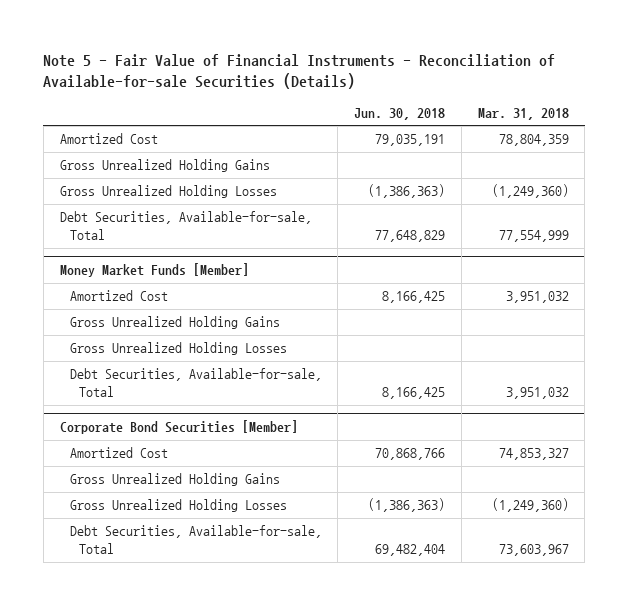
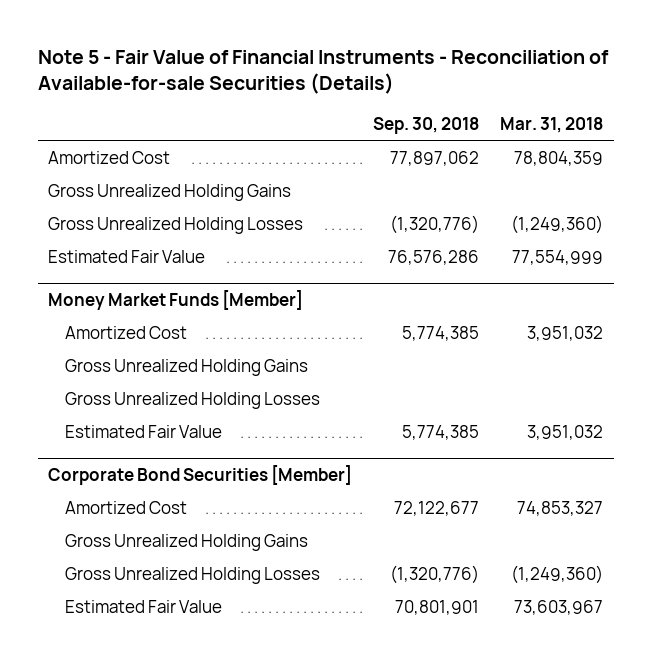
[354,107,446,120] Jun. 30, 2018 -> none
none -> [373,116,480,134] Sep. 30, 2018
[59,211,312,241] Debt Securities, Available-for-sale, Total -> [48,249,206,263] Estimated Fair Value
[69,368,322,398] Debt Securities, Available-for-sale, Total -> [65,424,223,438] Estimated Fair Value
[69,525,322,555] Debt Securities, Available-for-sale, Total -> [65,599,223,613] Estimated Fair Value

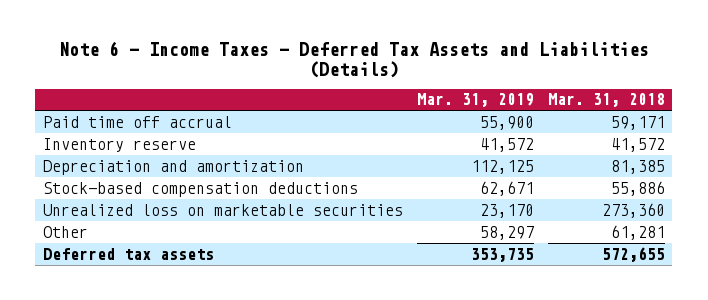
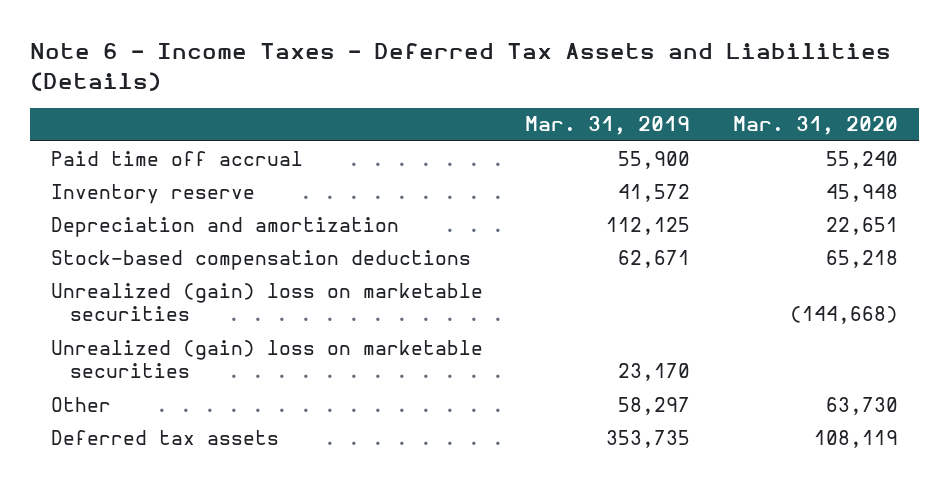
[548,93,666,108] Mar. 31, 2018 -> none
none -> [732,116,898,136] Mar. 31, 2020
none -> [51,282,484,322] Unrealized (gain) loss on marketable securities
[42,203,403,216] Unrealized loss on marketable securities -> [51,339,484,379] Unrealized (gain) loss on marketable securities

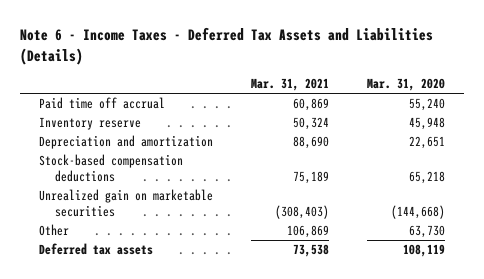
[525,116,691,136] Mar. 31, 2019 -> none
none -> [251,78,330,92] Mar. 31, 2021
[51,339,484,379] Unrealized (gain) loss on marketable securities -> none
[51,282,484,322] Unrealized (gain) loss on marketable securities -> [38,189,213,217] Unrealized gain on marketable securities

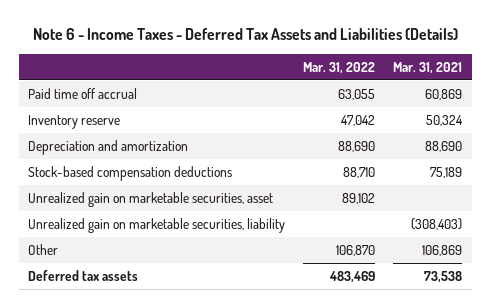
[367,78,446,92] Mar. 31, 2020 -> none
none -> [303,61,376,74] Mar. 31, 2022
none -> [28,191,274,207] Unrealized gain on marketable securities, asset
[38,189,213,217] Unrealized gain on marketable securities -> [28,217,286,233] Unrealized gain on marketable securities, liability

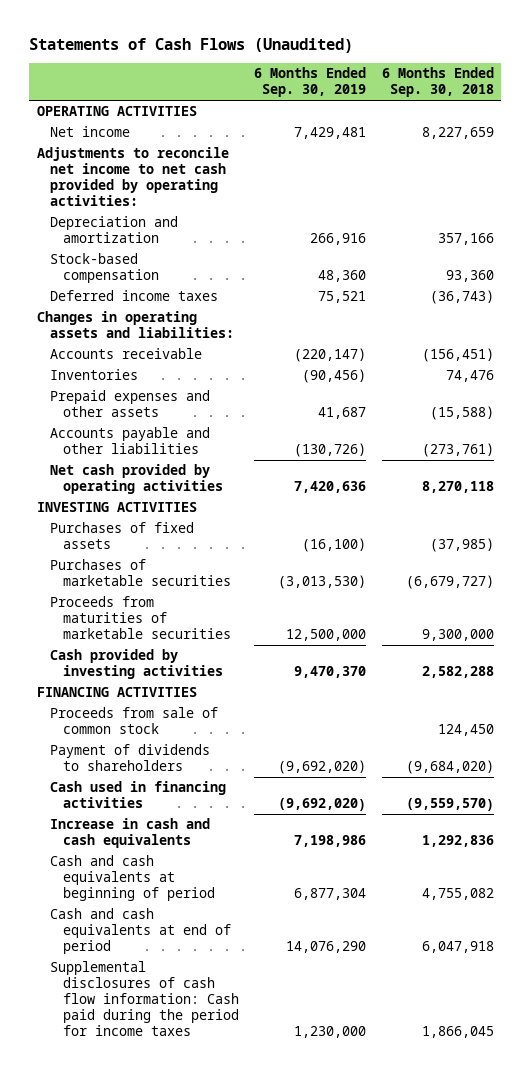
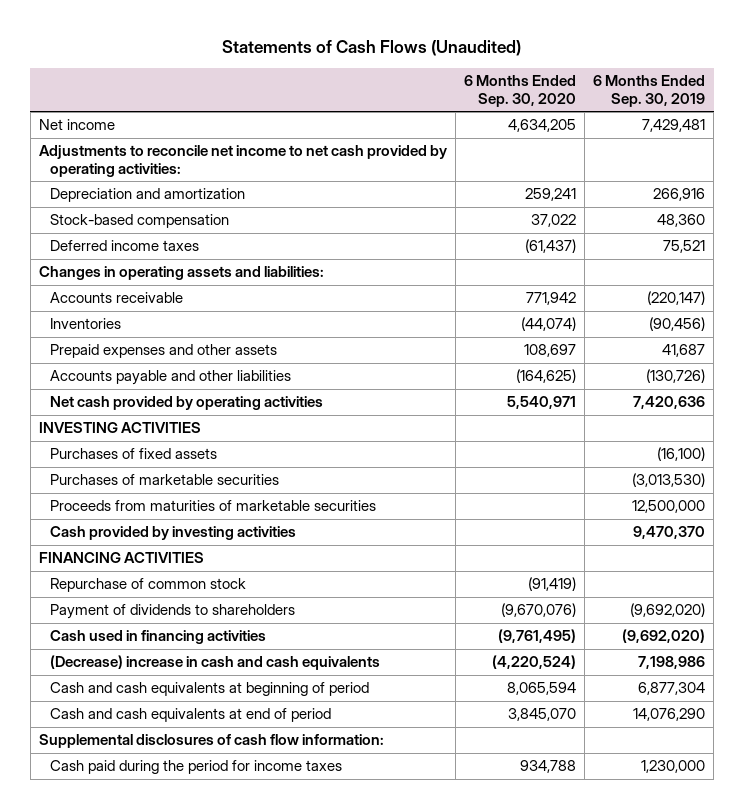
[381,67,494,98] 6 Months Ended Sep. 30, 2018 -> none
none -> [463,75,576,107] 6 Months Ended Sep. 30, 2020
[36,106,197,117] OPERATING ACTIVITIES -> none
[49,707,218,735] Proceeds from sale of common stock -> none
none -> [49,578,246,593] Repurchase of common stock
[49,818,210,849] Increase in cash and cash equivalents -> [49,655,380,671] (Decrease) increase in cash and cash equivalents
none -> [38,734,384,749] Supplemental disclosures of cash flow information:
[49,961,239,1037] Supplemental disclosures of cash flow information: Cash paid during the period for income taxes -> [49,760,342,775] Cash paid during the period for income taxes

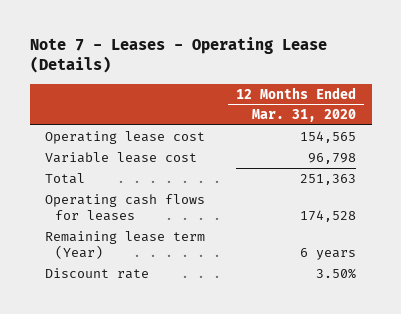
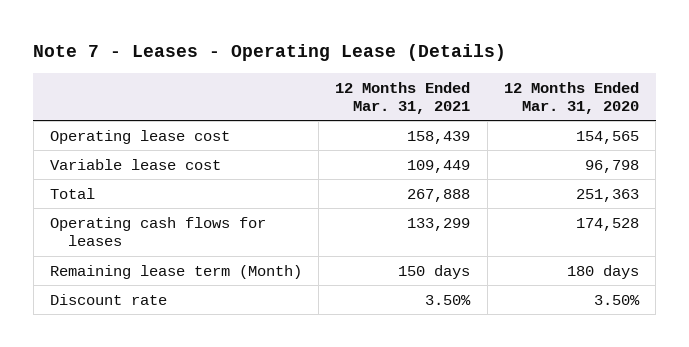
none -> [335,81,471,114] 12 Months Ended Mar. 31, 2021
[45,230,206,260] Remaining lease term (Year) -> [50,264,303,279] Remaining lease term (Month)
[300,248,357,261] 6 years -> [566,264,639,279] 180 days

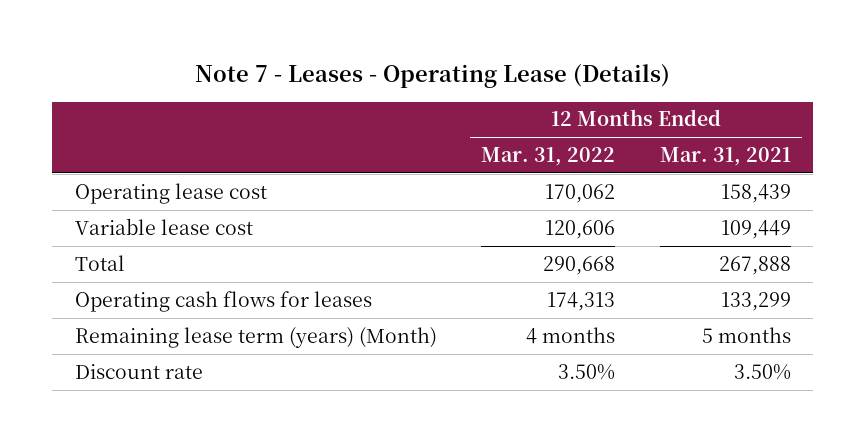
[503,81,639,114] 12 Months Ended Mar. 31, 2020 -> none
none -> [481,147,616,167] Mar. 31, 2022
[50,264,303,279] Remaining lease term (Month) -> [74,326,437,348] Remaining lease term (years) (Month)
[398,264,471,279] 150 days -> [701,326,791,343] 5 months

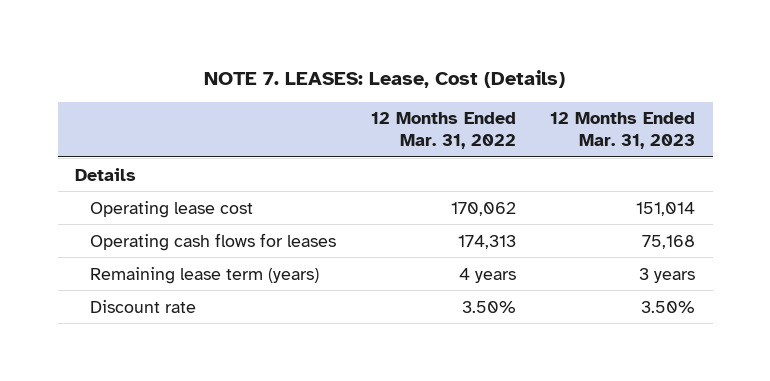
[194,64,670,89] Note 7 - Leases - Operating Lease (Details) -> [204,69,566,88] NOTE 7. LEASES: Lease, Cost (Details)
[659,147,791,167] Mar. 31, 2021 -> none
none -> [550,112,696,150] 12 Months Ended Mar. 31, 2023
none -> [74,167,136,181] Details
[74,217,253,235] Variable lease cost -> none
[74,254,125,271] Total -> none
[74,326,437,348] Remaining lease term (years) (Month) -> [90,266,320,284] Remaining lease term (years)
[526,326,616,344] 4 months -> [458,267,516,283] 4 years

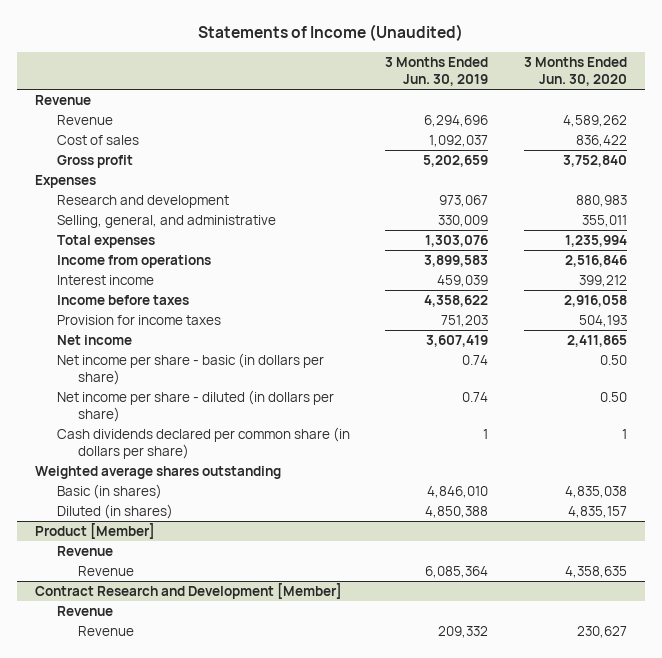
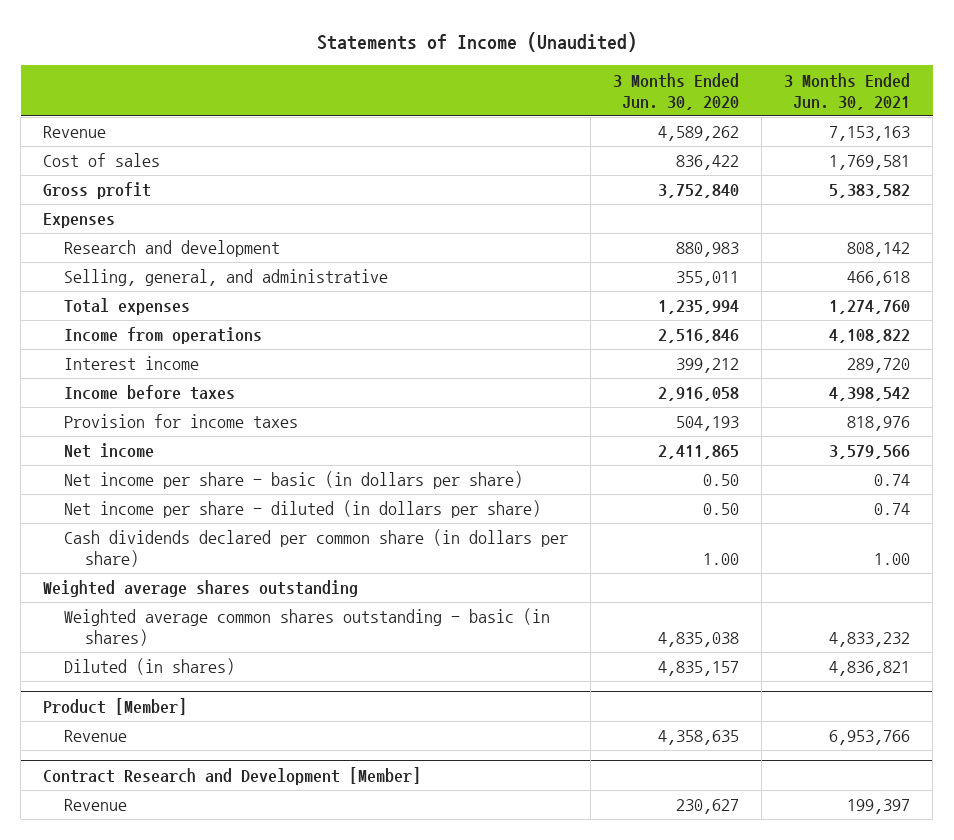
[385,56,489,86] 3 Months Ended Jun. 30, 2019 -> none
none -> [784,72,911,110] 3 Months Ended Jun. 30, 2021
[35,95,92,106] Revenue -> none
[621,429,627,440] 1 -> [703,553,740,566] 1.00
[56,484,162,500] Basic (in shares) -> [64,608,551,647] Weighted average common shares outstanding - basic (in shares)
[56,546,113,557] Revenue -> none
[56,606,113,617] Revenue -> none

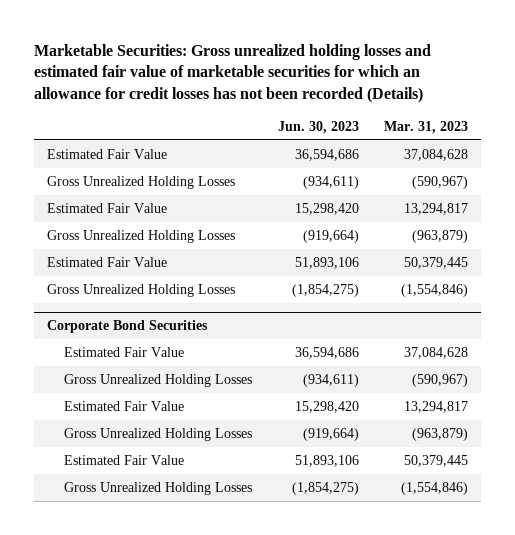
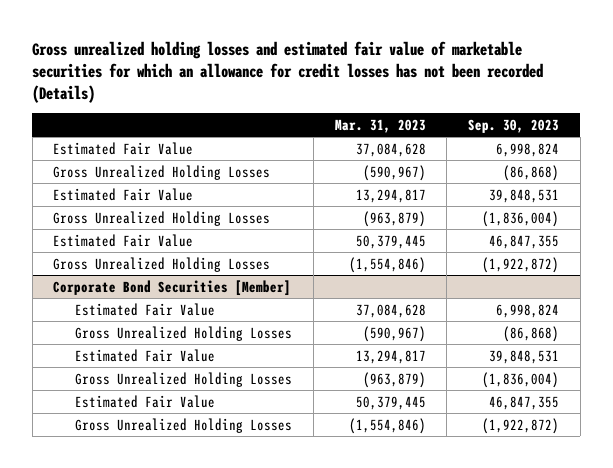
[34,43,432,104] Marketable Securities: Gross unrealized holding losses and estimated fair value of marketable securities for which an allowance for credit losses has not been recorded (Details) -> [32,40,544,104] Gross unrealized holding losses and estimated fair value of marketable securities for which an allowance for credit losses has not been recorded (Details)
[277,121,359,135] Jun. 30, 2023 -> none
none -> [468,118,560,133] Sep. 30, 2023
[46,319,208,333] Corporate Bond Securities -> [53,279,292,296] Corporate Bond Securities [Member]

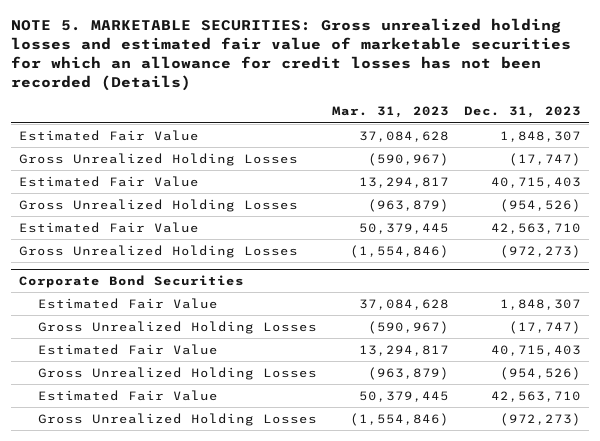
[32,40,544,104] Gross unrealized holding losses and estimated fair value of marketable securities for which an allowance for credit losses has not been recorded (Details) -> [11,18,572,92] NOTE 5. MARKETABLE SECURITIES: Gross unrealized holding losses and estimated fair value of marketable securities for which an allowance for credit losses has not been recorded (Details)
[468,118,560,133] Sep. 30, 2023 -> none
none -> [464,106,582,119] Dec. 31, 2023
[53,279,292,296] Corporate Bond Securities [Member] -> [19,275,245,289] Corporate Bond Securities

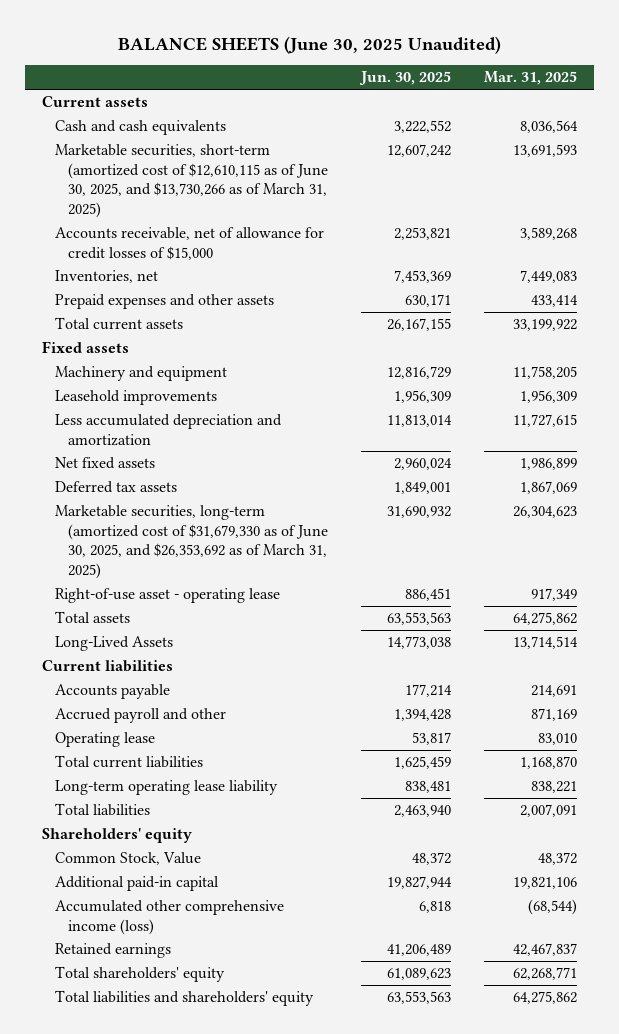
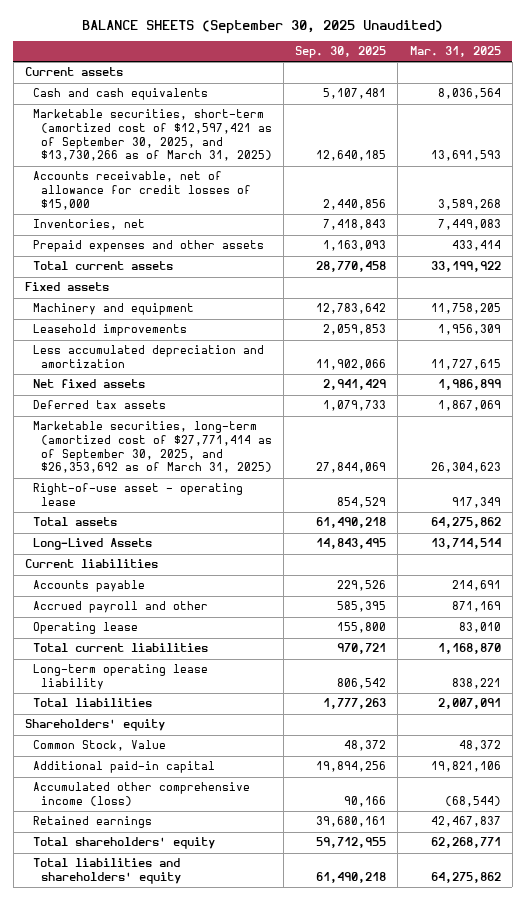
[117,35,501,54] BALANCE SHEETS (June 30, 2025 Unaudited) -> [81,19,443,34] BALANCE SHEETS (September 30, 2025 Unaudited)
[359,71,452,86] Jun. 30, 2025 -> none
none -> [295,46,387,59] Sep. 30, 2025
[54,143,328,218] Marketable securities, short-term (amortized cost of $12,610,115 as of June 30, 2025, and $13,730,266 as of March 31, 2025) -> [32,109,272,162] Marketable securities, short-term (amortized cost of $12,597,421 as of September 30, 2025, and $13,730,266 as of March 31, 2025)
[54,504,328,579] Marketable securities, long-term (amortized cost of $31,679,330 as of June 30, 2025, and $26,353,692 as of March 31, 2025) -> [32,421,272,474] Marketable securities, long-term (amortized cost of $27,771,414 as of September 30, 2025, and $26,353,692 as of March 31, 2025)

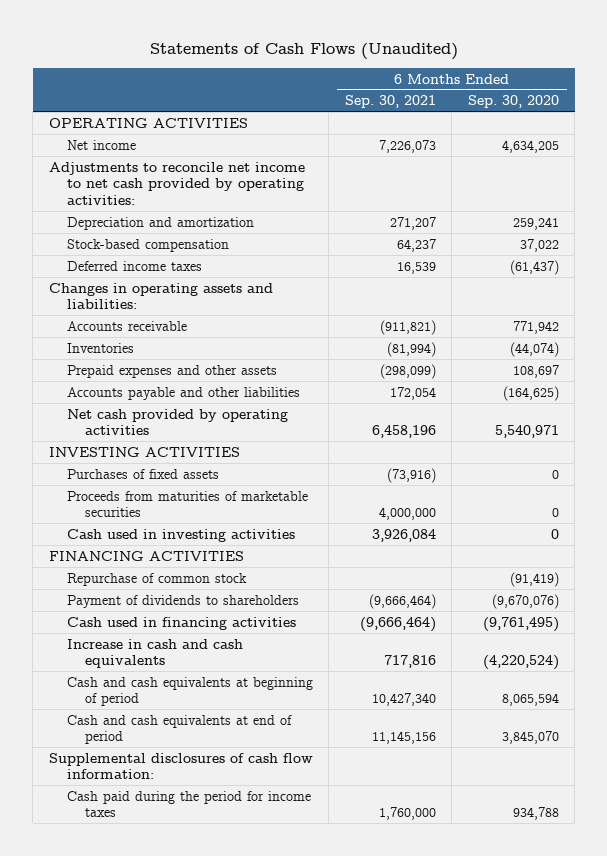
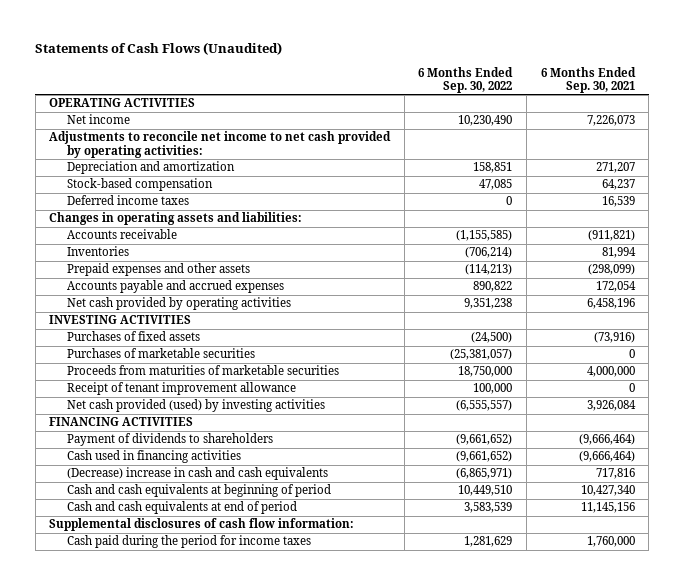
[467,95,559,109] Sep. 30, 2020 -> none
none -> [418,66,514,94] 6 Months Ended Sep. 30, 2022
[386,341,436,357] (81,994) -> [601,247,636,259] 81,994
[66,386,300,400] Accounts payable and other liabilities -> [67,280,285,294] Accounts payable and accrued expenses
none -> [67,348,256,359] Purchases of marketable securities
none -> [67,382,297,396] Receipt of tenant improvement allowance
[66,528,295,542] Cash used in investing activities -> [67,399,326,413] Net cash provided (used) by investing activities
[66,572,247,586] Repurchase of common stock -> none
[66,638,243,669] Increase in cash and cash equivalents -> [67,467,329,481] (Decrease) increase in cash and cash equivalents

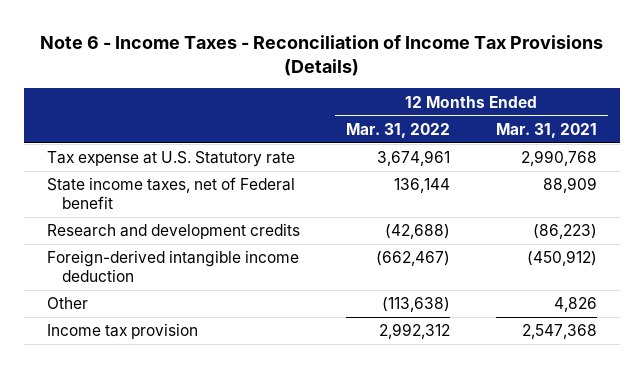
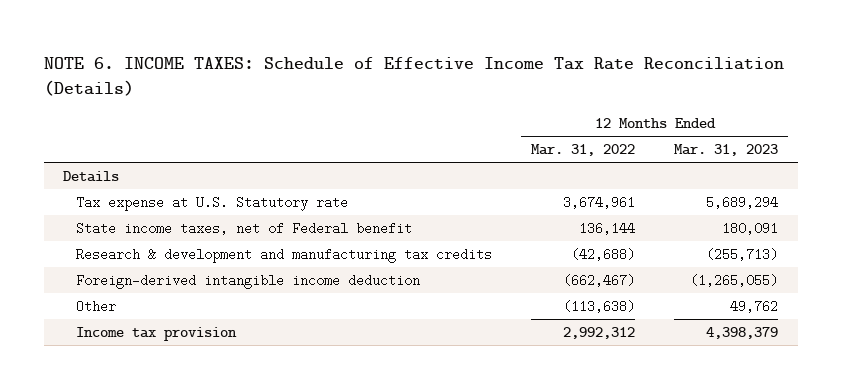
[39,34,603,76] Note 6 - Income Taxes - Reconciliation of Income Tax Provisions (Details) -> [43,56,784,97] NOTE 6. INCOME TAXES: Schedule of Effective Income Tax Rate Reconciliation (Details)
[495,122,597,138] Mar. 31, 2021 -> none
none -> [674,144,779,157] Mar. 31, 2023
none -> [63,170,120,182] Details
[47,223,301,240] Research and development credits -> [75,247,492,263] Research & development and manufacturing tax credits

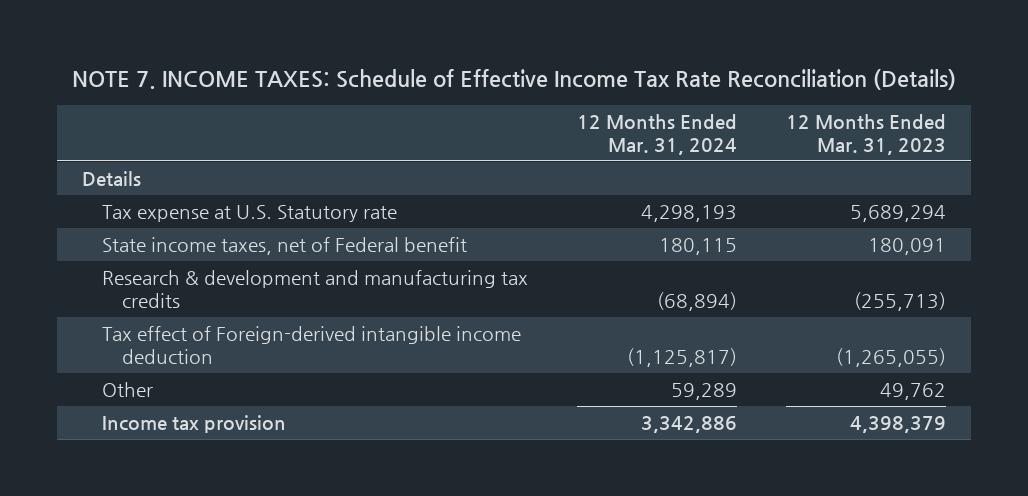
[43,56,784,97] NOTE 6. INCOME TAXES: Schedule of Effective Income Tax Rate Reconciliation (Details) -> [72,69,957,91] NOTE 7. INCOME TAXES: Schedule of Effective Income Tax Rate Reconciliation (Details)
[531,144,636,157] Mar. 31, 2022 -> none
none -> [577,113,738,155] 12 Months Ended Mar. 31, 2024
[75,273,420,289] Foreign-derived intangible income deduction -> [101,325,521,364] Tax effect of Foreign-derived intangible income deduction

